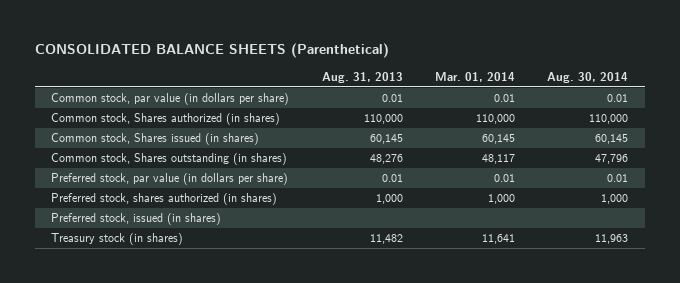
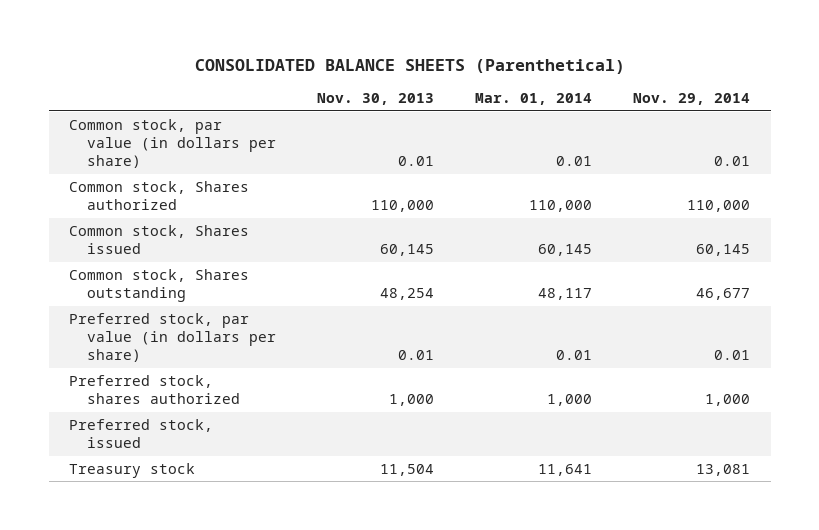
[321,71,403,83] Aug. 31, 2013 -> none
[547,71,629,83] Aug. 30, 2014 -> none
none -> [316,93,434,106] Nov. 30, 2013
none -> [633,93,751,106] Nov. 29, 2014
[51,113,281,126] Common stock, Shares authorized (in shares) -> [69,180,250,211] Common stock, Shares authorized
[51,133,260,146] Common stock, Shares issued (in shares) -> [69,224,250,255] Common stock, Shares issued
[51,153,288,166] Common stock, Shares outstanding (in shares) -> [69,268,250,303] Common stock, Shares outstanding
[51,193,278,206] Preferred stock, shares authorized (in shares) -> [69,374,240,405] Preferred stock, shares authorized
[51,213,222,226] Preferred stock, issued (in shares) -> [69,418,214,449] Preferred stock, issued
[51,233,184,246] Treasury stock (in shares) -> [69,462,196,478] Treasury stock

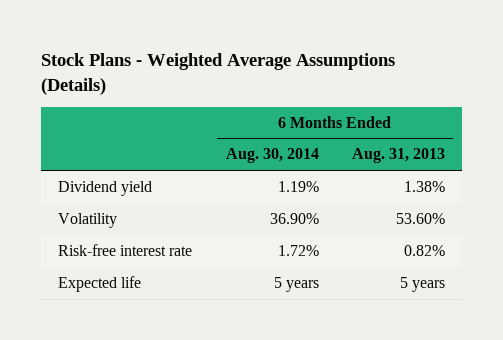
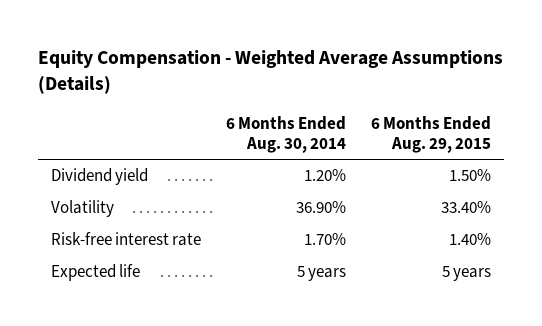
[41,53,396,95] Stock Plans - Weighted Average Assumptions (Details) -> [38,50,504,95] Equity Compensation - Weighted Average Assumptions (Details)
[351,148,445,164] Aug. 31, 2013 -> none
none -> [371,115,492,153] 6 Months Ended Aug. 29, 2015
[277,180,319,192] 1.19% -> [303,169,346,182] 1.20%
[277,244,319,256] 1.72% -> [303,233,346,246] 1.70%

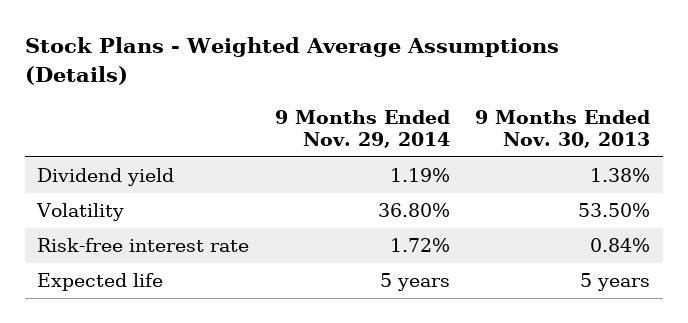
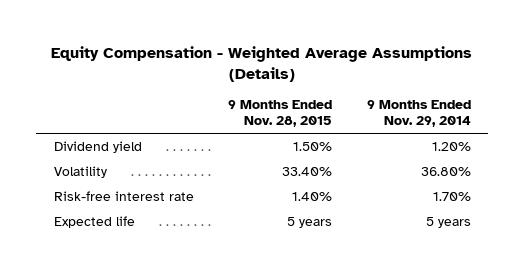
[24,37,559,85] Stock Plans - Weighted Average Assumptions (Details) -> [51,45,473,82] Equity Compensation - Weighted Average Assumptions (Details)
[475,110,651,148] 9 Months Ended Nov. 30, 2013 -> none
none -> [228,100,333,128] 9 Months Ended Nov. 28, 2015
[389,168,450,183] 1.19% -> [431,142,471,152] 1.20%
[389,238,450,253] 1.72% -> [432,192,471,202] 1.70%

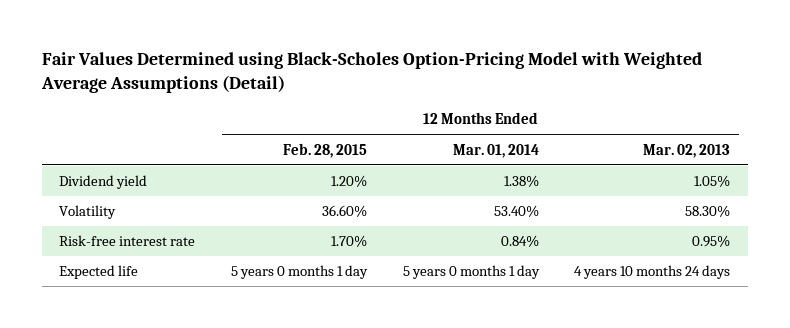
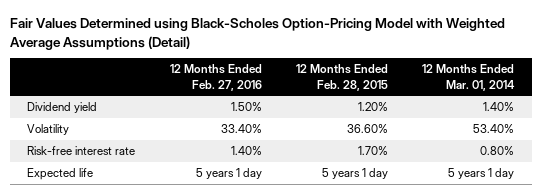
[643,143,731,158] Mar. 02, 2013 -> none
none -> [169,64,262,91] 12 Months Ended Feb. 27, 2016
[503,175,539,188] 1.38% -> [483,102,515,112] 1.40%
[500,235,539,248] 0.84% -> [480,146,515,156] 0.80%
[230,265,368,280] 5 years 0 months 1 day -> [322,168,389,180] 5 years 1 day
[402,265,540,280] 5 years 0 months 1 day -> [448,168,515,180] 5 years 1 day

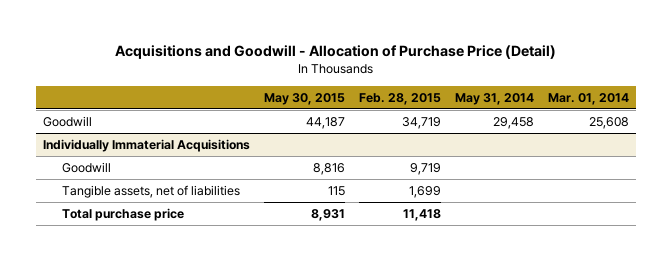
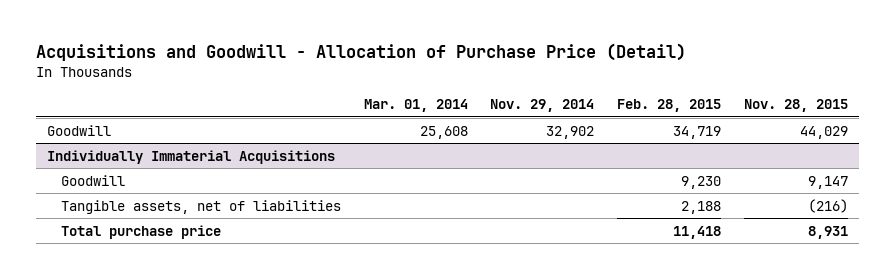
[264,92,346,105] May 30, 2015 -> none
[454,92,534,105] May 31, 2014 -> none
none -> [490,99,595,113] Nov. 29, 2014
none -> [743,99,848,113] Nov. 28, 2015
[409,162,441,175] 9,719 -> [681,175,722,189] 9,230
[408,185,441,198] 1,699 -> [681,200,722,214] 2,188

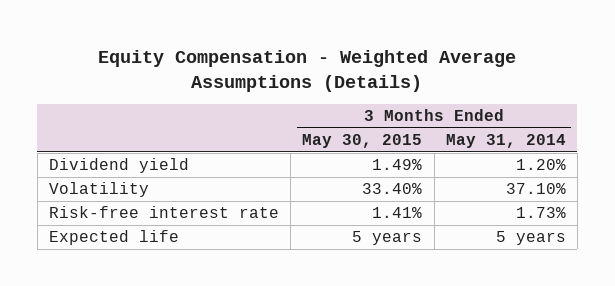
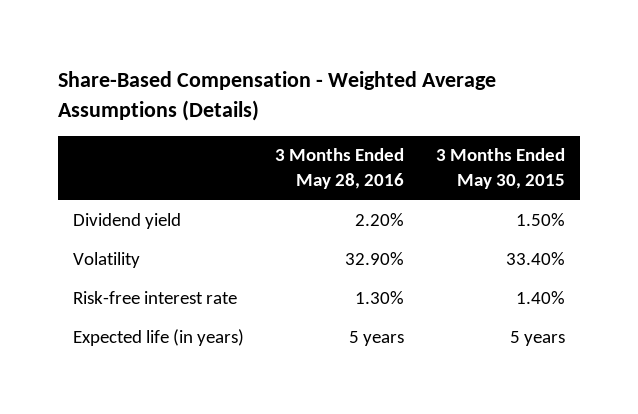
[98,49,517,92] Equity Compensation - Weighted Average Assumptions (Details) -> [57,71,496,121] Share-Based Compensation - Weighted Average Assumptions (Details)
[445,134,566,149] May 31, 2014 -> none
none -> [275,148,405,190] 3 Months Ended May 28, 2016
[372,159,423,171] 1.49% -> [515,212,565,226] 1.50%
[372,207,423,219] 1.41% -> [515,290,565,304] 1.40%
[49,230,180,246] Expected life -> [73,328,245,346] Expected life (in years)

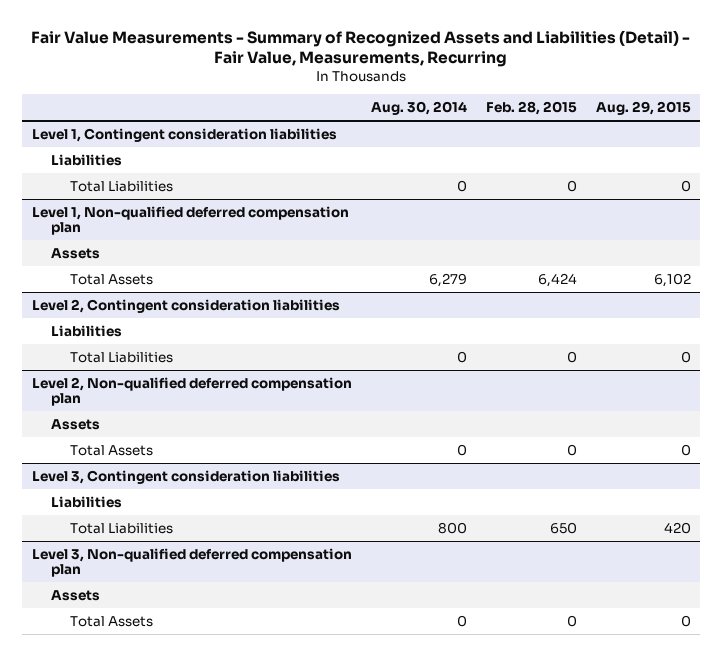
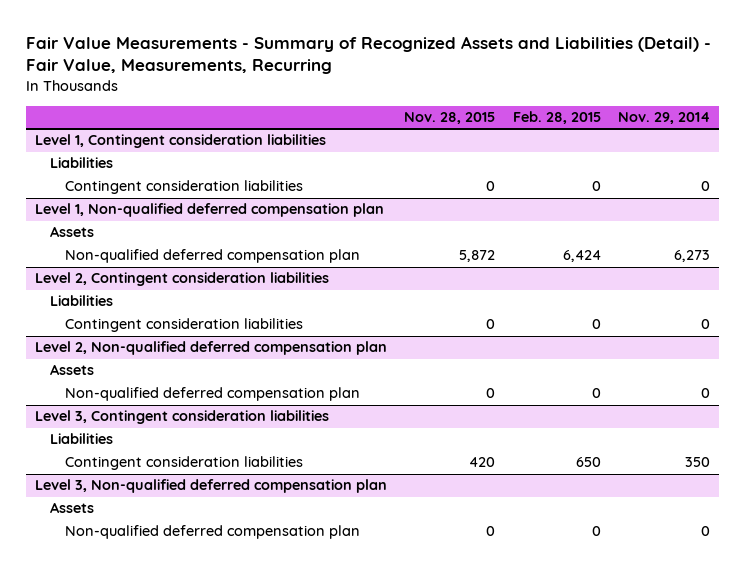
[370,101,467,116] Aug. 30, 2014 -> none
[595,101,691,116] Aug. 29, 2015 -> none
none -> [404,112,496,125] Nov. 28, 2015
none -> [617,112,710,125] Nov. 29, 2014
[69,180,173,192] Total Liabilities -> [64,180,303,195] Contingent consideration liabilities
[69,273,153,285] Total Assets -> [64,249,360,264] Non-qualified deferred compensation plan
[69,351,173,363] Total Liabilities -> [64,318,303,333] Contingent consideration liabilities
[69,444,153,456] Total Assets -> [64,387,360,402] Non-qualified deferred compensation plan
[69,522,173,534] Total Liabilities -> [64,456,303,471] Contingent consideration liabilities
[69,615,153,627] Total Assets -> [64,525,360,540] Non-qualified deferred compensation plan

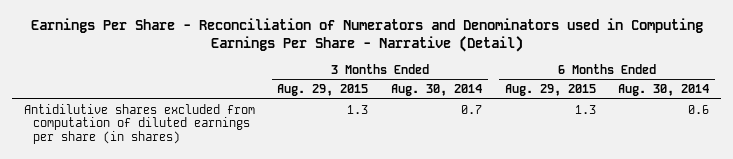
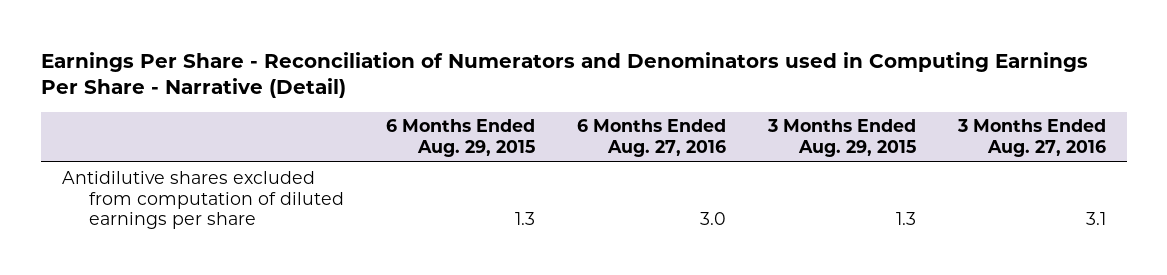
[391,84,483,97] Aug. 30, 2014 -> none
[618,84,710,97] Aug. 30, 2014 -> none
none -> [576,119,726,158] 6 Months Ended Aug. 27, 2016
none -> [956,119,1106,158] 3 Months Ended Aug. 27, 2016
[23,103,255,144] Antidilutive shares excluded from computation of diluted earnings per share (in shares) -> [61,170,344,230] Antidilutive shares excluded from computation of diluted earnings per share

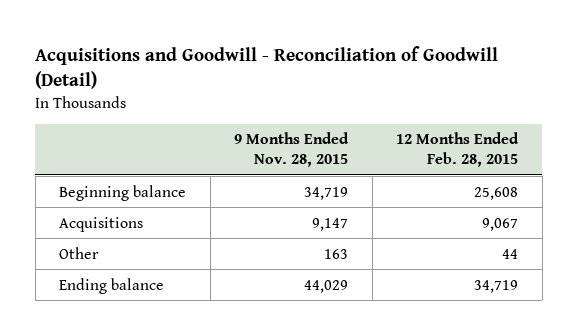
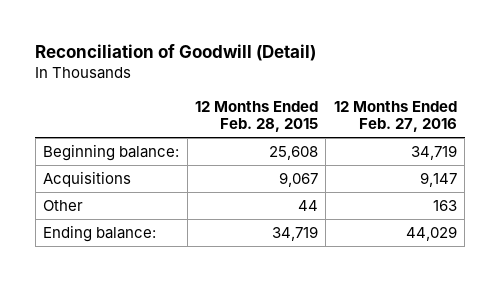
[35,45,499,89] Acquisitions and Goodwill - Reconciliation of Goodwill (Detail) -> [35,44,317,62] Reconciliation of Goodwill (Detail)
[234,132,350,168] 9 Months Ended Nov. 28, 2015 -> none
none -> [333,100,457,133] 12 Months Ended Feb. 27, 2016
[59,184,187,201] Beginning balance -> [43,143,180,161] Beginning balance:
[59,277,165,294] Ending balance -> [43,224,157,242] Ending balance:

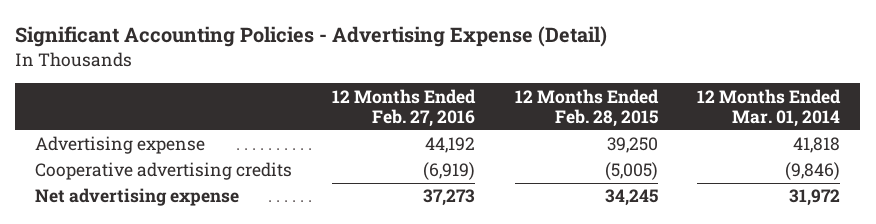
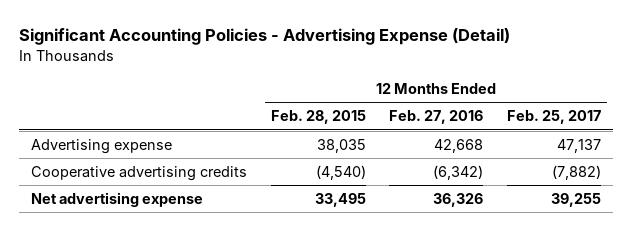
[697,88,842,127] 12 Months Ended Mar. 01, 2014 -> none
none -> [507,110,602,125] Feb. 25, 2017
[424,137,475,154] 44,192 -> [434,138,484,153] 42,668
[606,137,658,154] 39,250 -> [316,138,366,153] 38,035
[422,162,475,181] (6,919) -> [433,164,484,180] (6,342)
[604,162,658,181] (5,005) -> [315,164,366,180] (4,540)
[422,189,475,207] 37,273 -> [433,192,484,207] 36,326
[604,189,658,207] 34,245 -> [314,192,366,207] 33,495

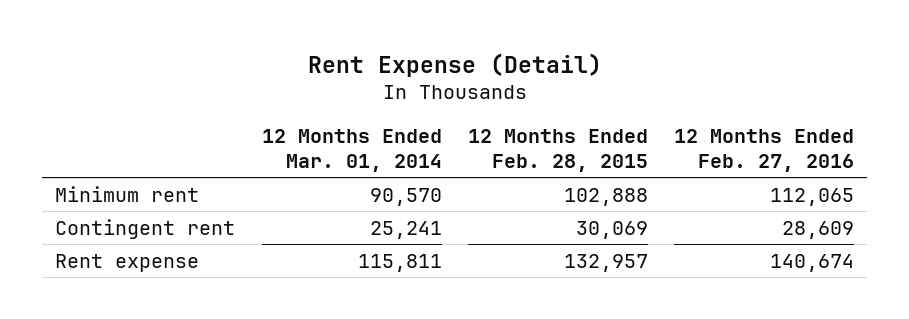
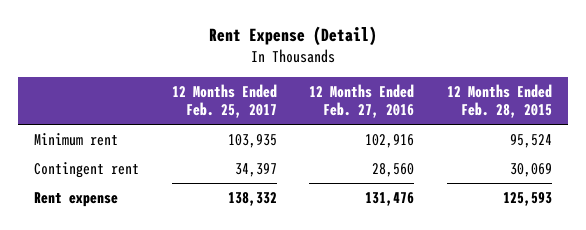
[261,128,442,172] 12 Months Ended Mar. 01, 2014 -> none
none -> [171,84,277,118] 12 Months Ended Feb. 25, 2017
[563,187,648,206] 102,888 -> [510,134,553,149] 95,524
[769,187,854,206] 112,065 -> [365,134,415,149] 102,916
[781,220,854,239] 28,609 -> [372,163,415,178] 28,560
[563,253,648,272] 132,957 -> [503,192,553,207] 125,593
[769,253,854,272] 140,674 -> [365,192,415,207] 131,476

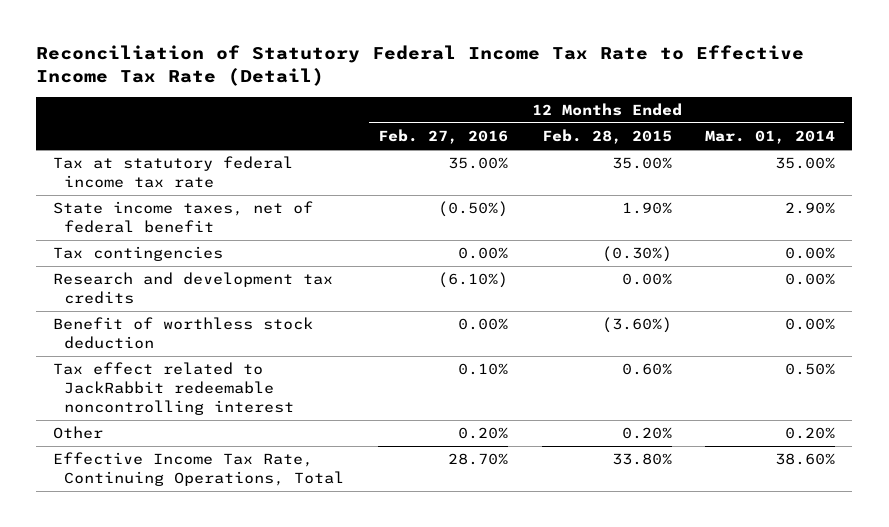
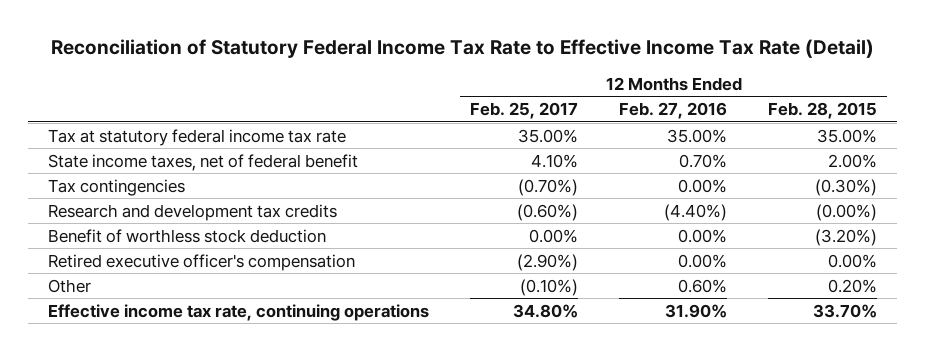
[705,130,836,145] Mar. 01, 2014 -> none
none -> [470,102,579,120] Feb. 25, 2017
[437,201,508,218] (0.50%) -> [679,153,728,168] 0.70%
[621,202,672,215] 1.90% -> [827,153,877,168] 2.00%
[53,362,294,415] Tax effect related to JackRabbit redeemable noncontrolling interest -> none
[437,272,508,289] (6.10%) -> [664,203,728,221] (4.40%)
[621,273,672,286] 0.00% -> [815,203,877,221] (0.00%)
[601,317,672,334] (3.60%) -> [814,228,877,246] (3.20%)
none -> [48,253,356,271] Retired executive officer's compensation
[457,427,508,440] 0.20% -> [678,278,728,293] 0.60%
[53,452,344,487] Effective Income Tax Rate, Continuing Operations, Total -> [48,303,430,321] Effective income tax rate, continuing operations
[447,453,508,466] 28.70% -> [665,303,728,318] 31.90%
[611,453,672,466] 33.80% -> [812,303,877,318] 33.70%

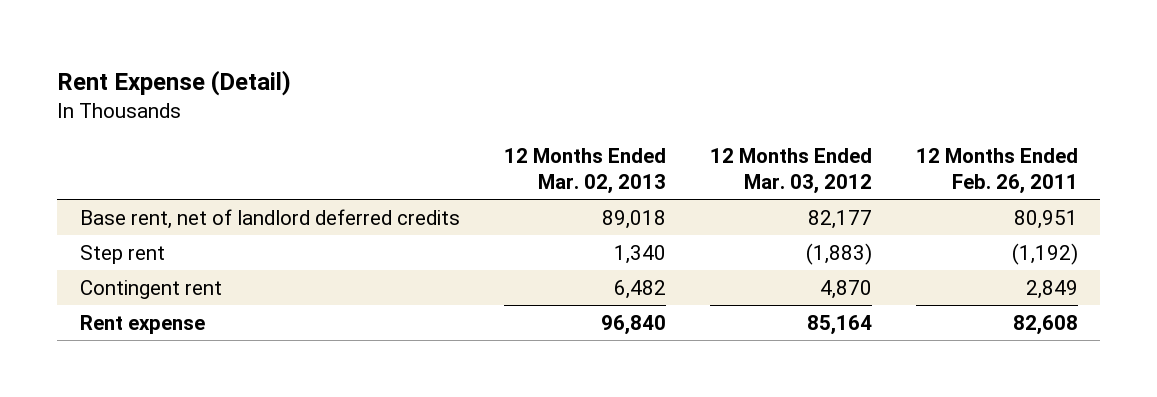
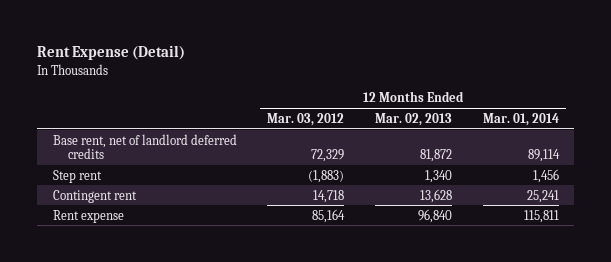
[915,148,1078,194] 12 Months Ended Feb. 26, 2011 -> none
none -> [482,112,559,126] Mar. 01, 2014
[601,210,666,230] 89,018 -> [419,149,452,163] 81,872
[807,210,872,230] 82,177 -> [311,149,345,163] 72,329
[613,280,666,300] 6,482 -> [419,188,452,203] 13,628
[819,280,872,300] 4,870 -> [313,189,345,203] 14,718

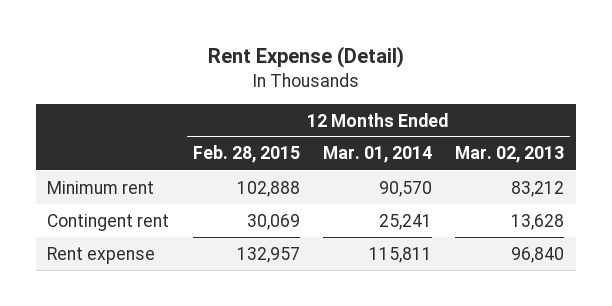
[267,112,345,126] Mar. 03, 2012 -> none
none -> [192,145,300,164] Feb. 28, 2015
[52,133,237,160] Base rent, net of landlord deferred credits -> none
[52,169,102,183] Step rent -> none
none -> [47,180,155,194] Minimum rent

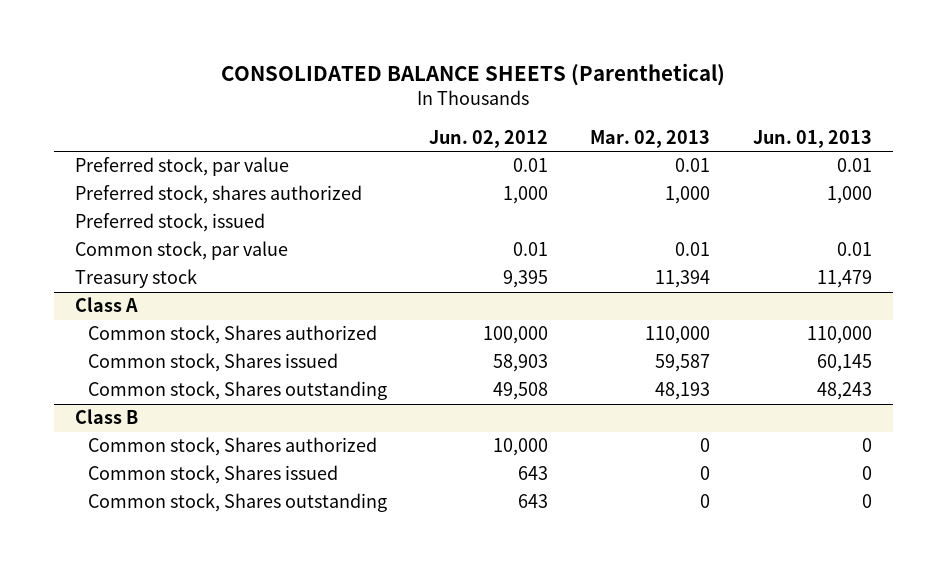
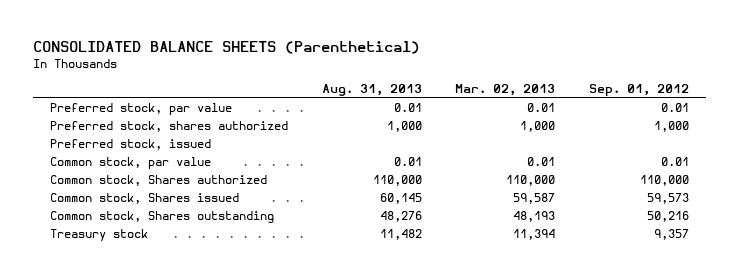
[428,129,548,148] Jun. 02, 2012 -> none
[752,129,872,148] Jun. 01, 2013 -> none
none -> [321,84,422,97] Aug. 31, 2013
none -> [588,84,689,97] Sep. 01, 2012
[74,297,138,313] Class A -> none
[74,409,138,425] Class B -> none
[87,437,377,457] Common stock, Shares authorized -> none
[87,465,338,485] Common stock, Shares issued -> none
[87,493,387,513] Common stock, Shares outstanding -> none
[74,269,197,289] Treasury stock -> [49,229,148,242] Treasury stock

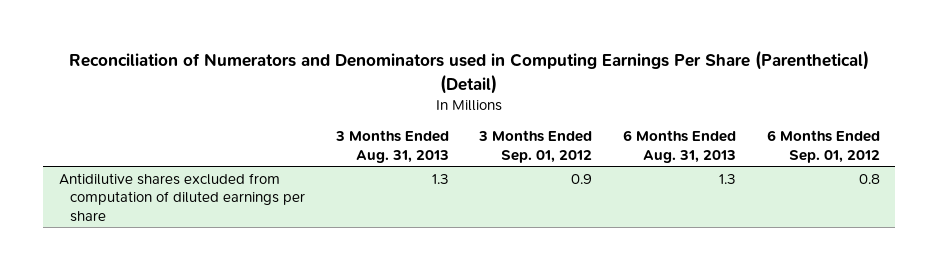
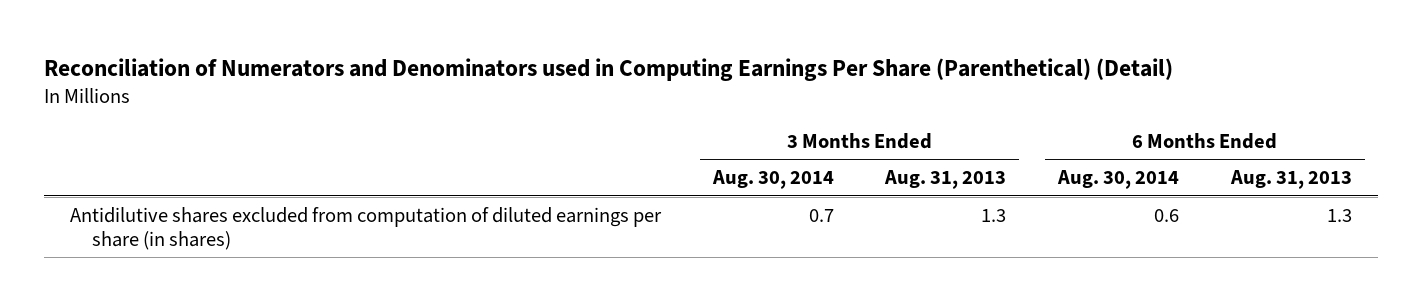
[478,130,593,163] 3 Months Ended Sep. 01, 2012 -> none
[766,130,880,163] 6 Months Ended Sep. 01, 2012 -> none
none -> [711,170,834,190] Aug. 30, 2014
none -> [1057,170,1180,190] Aug. 30, 2014
[58,172,306,222] Antidilutive shares excluded from computation of diluted earnings per share -> [69,206,662,250] Antidilutive shares excluded from computation of diluted earnings per share (in shares)

